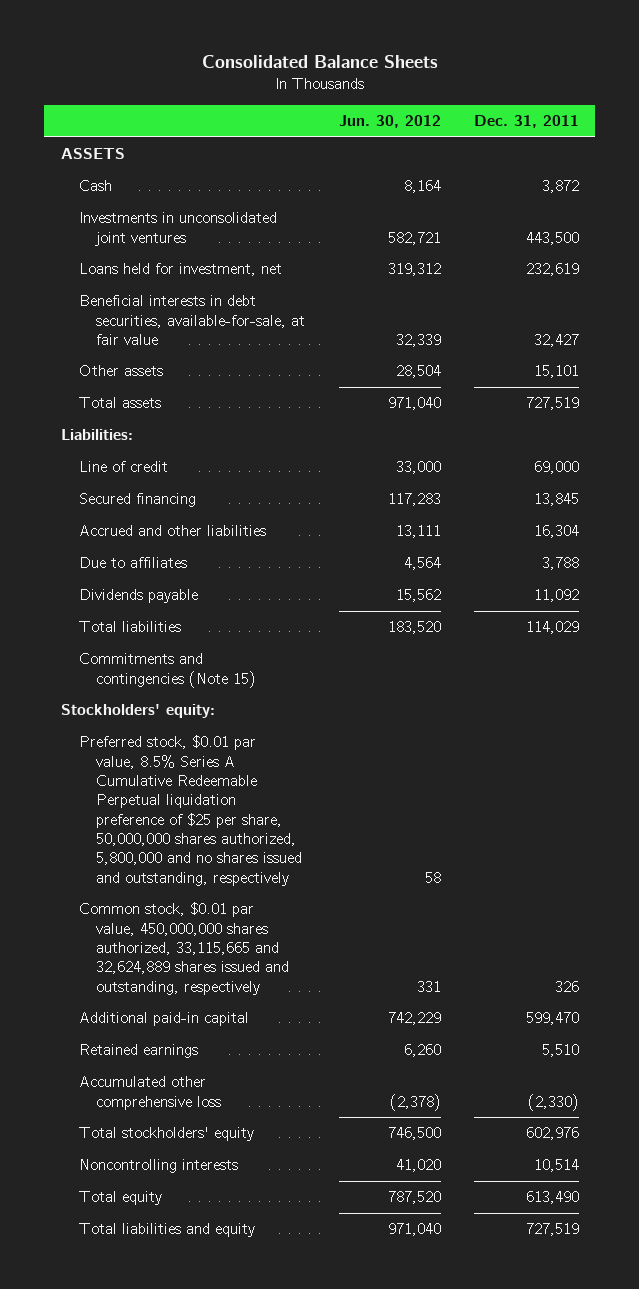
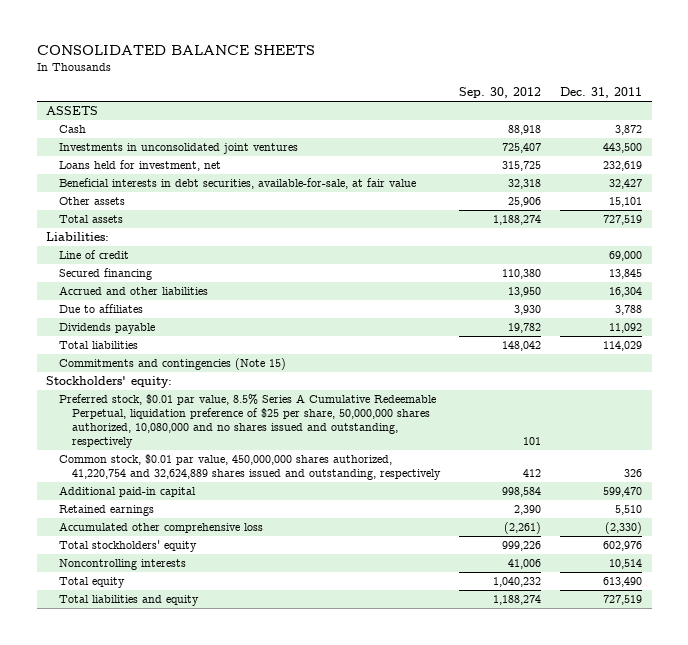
[201,55,438,69] Consolidated Balance Sheets -> [36,45,315,56] CONSOLIDATED BALANCE SHEETS
[338,115,441,129] Jun. 30, 2012 -> none
none -> [459,87,542,99] Sep. 30, 2012
[78,735,303,886] Preferred stock, $0.01 par value, 8.5% Series A Cumulative Redeemable Perpetual liquidation preference of $25 per share, 50,000,000 shares authorized, 5,800,000 and no shares issued and outstanding, respectively -> [59,394,437,449] Preferred stock, $0.01 par value, 8.5% Series A Cumulative Redeemable Perpetual, liquidation preference of $25 per share, 50,000,000 shares authorized, 10,080,000 and no shares issued and outstanding, respectively
[78,902,290,995] Common stock, $0.01 par value, 450,000,000 shares authorized, 33,115,665 and 32,624,889 shares issued and outstanding, respectively -> [59,454,442,481] Common stock, $0.01 par value, 450,000,000 shares authorized, 41,220,754 and 32,624,889 shares issued and outstanding, respectively

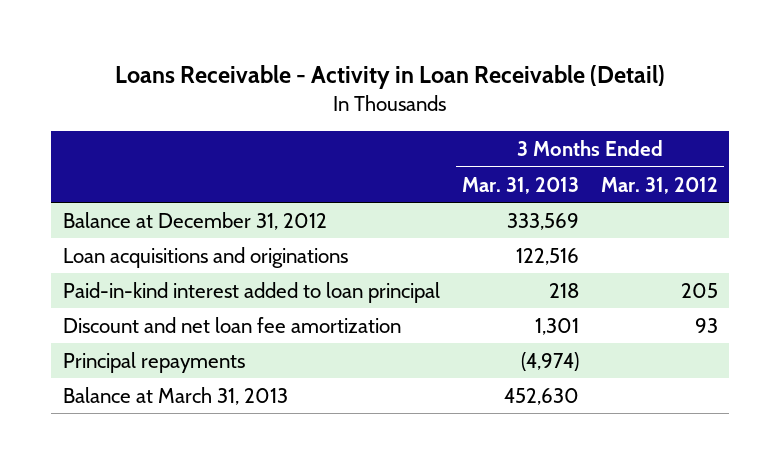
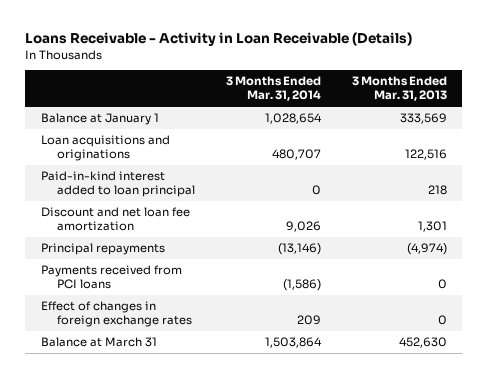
[115,65,666,90] Loans Receivable - Activity in Loan Receivable (Detail) -> [24,31,412,46] Loans Receivable - Activity in Loan Receivable (Details)
[601,176,719,194] Mar. 31, 2012 -> none
none -> [225,76,321,102] 3 Months Ended Mar. 31, 2014
[62,211,327,230] Balance at December 31, 2012 -> [40,113,159,126] Balance at January 1
none -> [40,265,182,290] Payments received from PCI loans
none -> [40,301,192,328] Effect of changes in foreign exchange rates
[62,386,288,405] Balance at March 31, 2013 -> [40,337,157,348] Balance at March 31

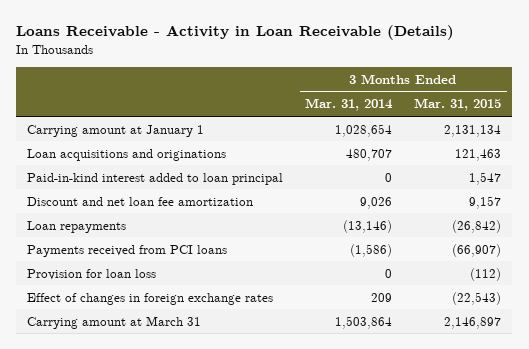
[351,76,447,102] 3 Months Ended Mar. 31, 2013 -> none
none -> [414,98,502,112] Mar. 31, 2015
[40,113,159,126] Balance at January 1 -> [27,124,205,137] Carrying amount at January 1
[40,243,165,256] Principal repayments -> [27,220,127,233] Loan repayments
none -> [27,268,157,280] Provision for loan loss
[40,337,157,348] Balance at March 31 -> [27,315,202,329] Carrying amount at March 31

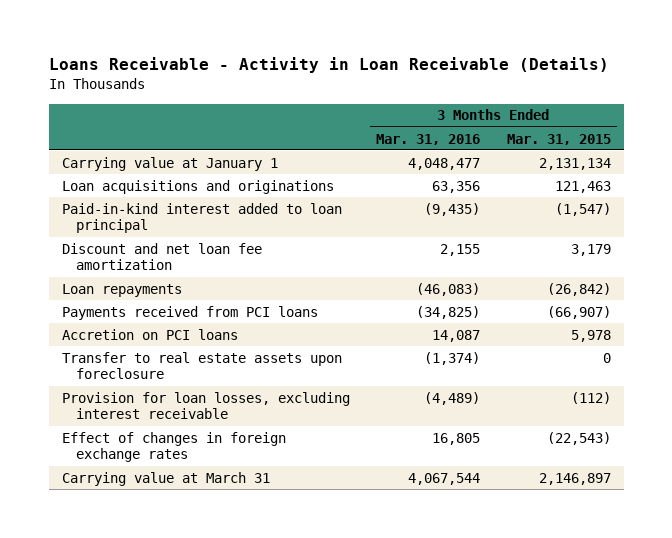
[305,98,394,112] Mar. 31, 2014 -> none
none -> [376,133,481,145] Mar. 31, 2016
[27,124,205,137] Carrying amount at January 1 -> [61,156,278,171] Carrying value at January 1
[469,171,502,185] 1,547 -> [554,202,611,216] (1,547)
[469,195,502,209] 9,157 -> [570,243,611,256] 3,179
none -> [61,328,238,340] Accretion on PCI loans
none -> [61,351,342,380] Transfer to real estate assets upon foreclosure
[27,268,157,280] Provision for loan loss -> [61,391,350,420] Provision for loan losses, excluding interest receivable
[27,315,202,329] Carrying amount at March 31 -> [61,471,270,486] Carrying value at March 31

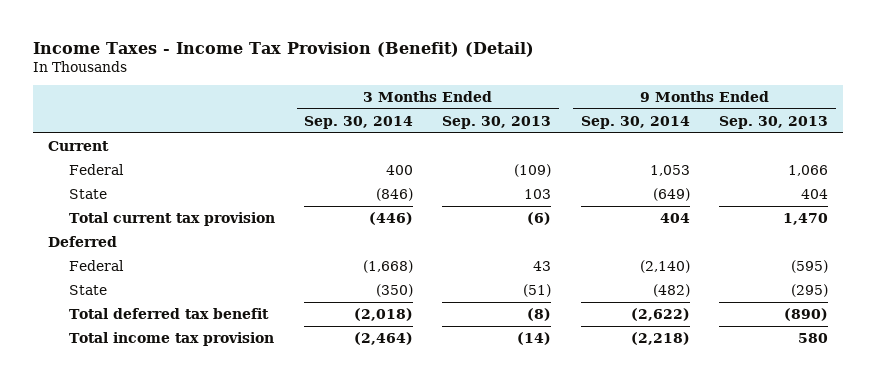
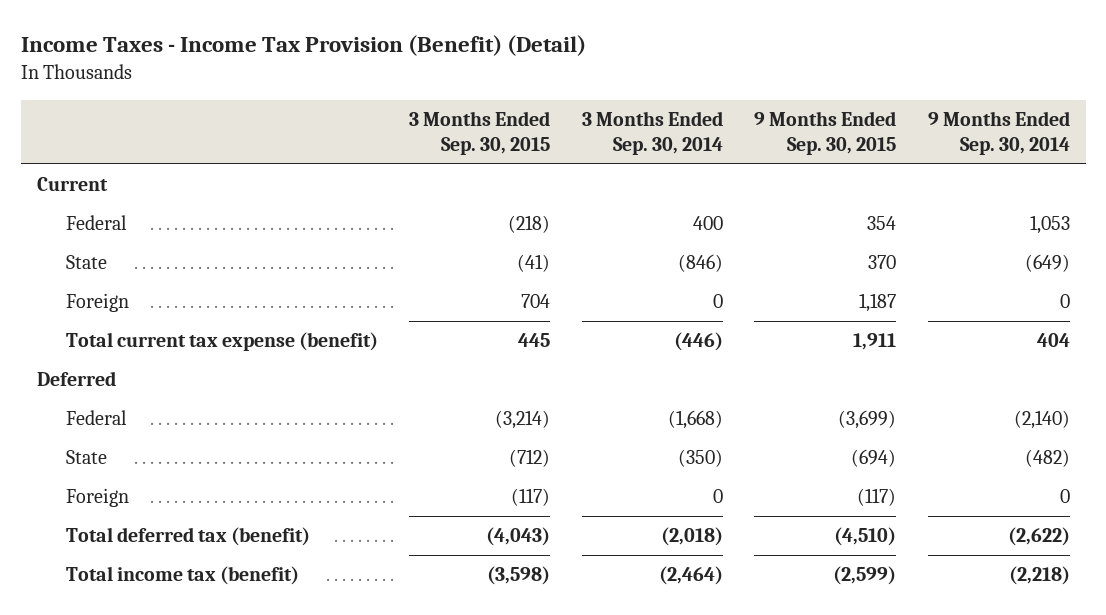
[442,115,552,129] Sep. 30, 2013 -> none
[719,115,829,129] Sep. 30, 2013 -> none
none -> [409,111,551,155] 3 Months Ended Sep. 30, 2015
none -> [754,111,897,155] 9 Months Ended Sep. 30, 2015
none -> [65,293,129,313] Foreign
[68,211,275,226] Total current tax provision -> [65,332,378,352] Total current tax expense (benefit)
none -> [65,488,129,508] Foreign
[68,307,269,319] Total deferred tax benefit -> [65,527,310,547] Total deferred tax (benefit)
[68,331,274,346] Total income tax provision -> [65,566,299,586] Total income tax (benefit)

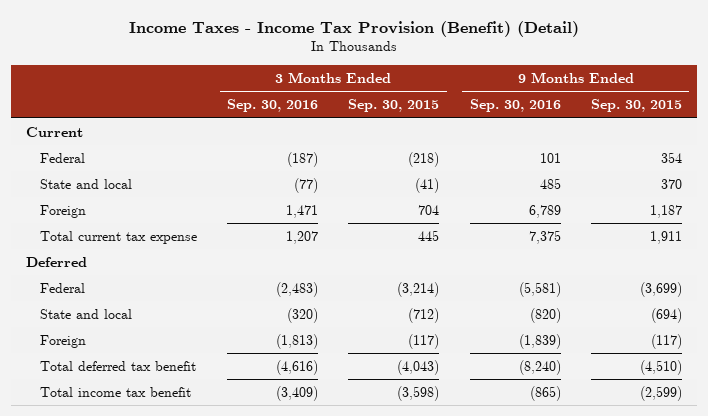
[581,111,723,155] 3 Months Ended Sep. 30, 2014 -> none
[927,111,1070,155] 9 Months Ended Sep. 30, 2014 -> none
none -> [227,99,319,113] Sep. 30, 2016
none -> [469,99,561,113] Sep. 30, 2016
[65,255,107,270] State -> [39,178,132,189] State and local
[65,332,378,352] Total current tax expense (benefit) -> [39,230,197,244] Total current tax expense
[65,450,107,465] State -> [39,308,132,319] State and local
[65,527,310,547] Total deferred tax (benefit) -> [39,360,196,371] Total deferred tax benefit
[65,566,299,586] Total income tax (benefit) -> [39,386,191,397] Total income tax benefit

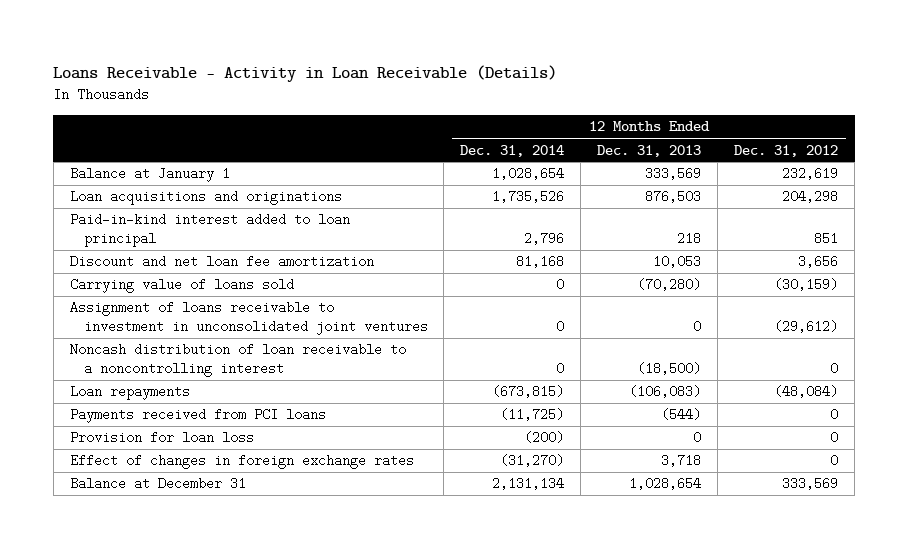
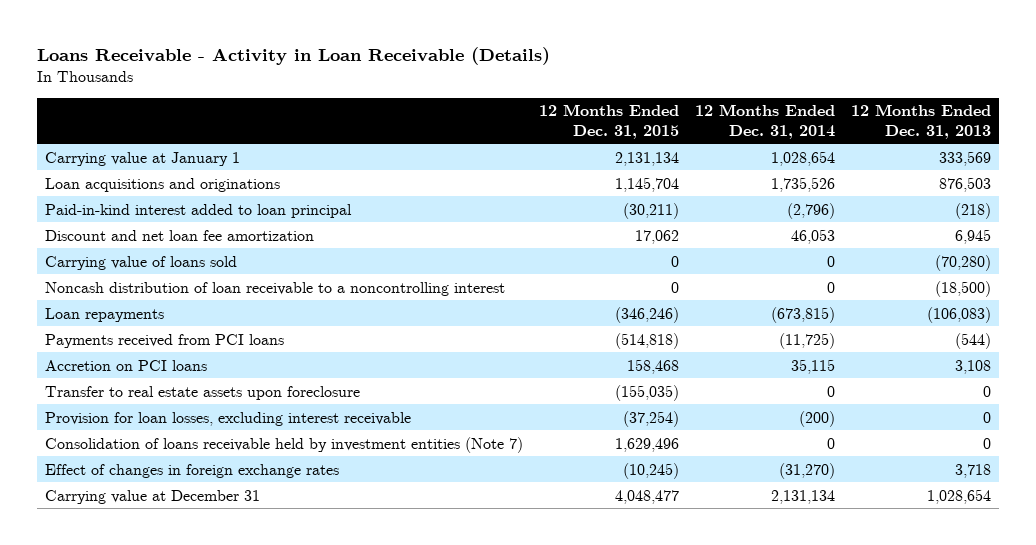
[734,144,839,157] Dec. 31, 2012 -> none
none -> [538,104,679,139] 12 Months Ended Dec. 31, 2015
[69,167,230,183] Balance at January 1 -> [44,151,240,166] Carrying value at January 1
[524,232,565,246] 2,796 -> [787,202,836,219] (2,796)
[677,232,702,246] 218 -> [955,202,992,219] (218)
[516,255,565,269] 81,168 -> [791,228,836,244] 46,053
[653,255,702,269] 10,053 -> [955,228,992,244] 6,945
[69,301,428,336] Assignment of loans receivable to investment in unconsolidated joint ventures -> none
none -> [44,359,207,371] Accretion on PCI loans
none -> [44,385,360,400] Transfer to real estate assets upon foreclosure
[69,431,254,445] Provision for loan loss -> [44,411,411,426] Provision for loan losses, excluding interest receivable
none -> [44,436,523,453] Consolidation of loans receivable held by investment entities (Note 7)
[69,477,246,491] Balance at December 31 -> [44,489,260,504] Carrying value at December 31

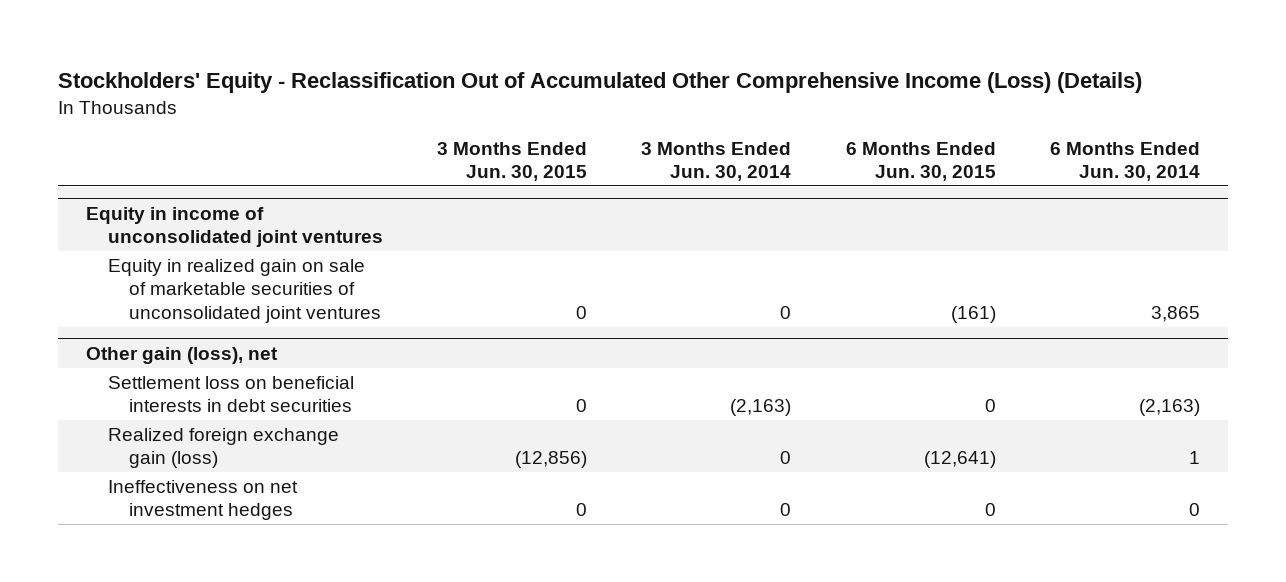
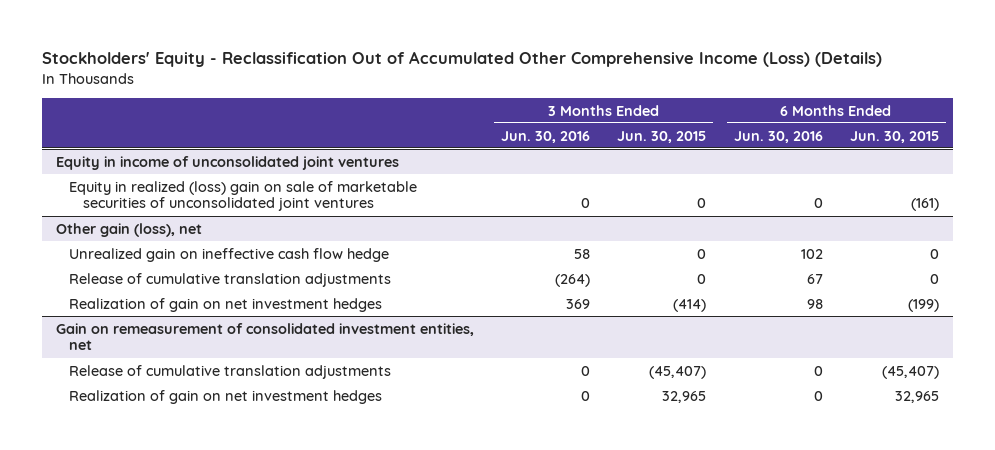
[641,141,792,181] 3 Months Ended Jun. 30, 2014 -> none
[1050,141,1201,181] 6 Months Ended Jun. 30, 2014 -> none
none -> [501,130,591,143] Jun. 30, 2016
none -> [733,130,823,143] Jun. 30, 2016
[107,259,382,323] Equity in realized gain on sale of marketable securities of unconsolidated joint ventures -> [69,180,418,212] Equity in realized (loss) gain on sale of marketable securities of unconsolidated joint ventures
[107,376,354,413] Settlement loss on beneficial interests in debt securities -> none
[107,428,339,469] Realized foreign exchange gain (loss) -> none
[107,480,298,521] Ineffectiveness on net investment hedges -> [69,247,390,262] Unrealized gain on ineffective cash flow hedge
none -> [69,272,392,287] Release of cumulative translation adjustments
none -> [69,297,383,312] Realization of gain on net investment hedges
none -> [55,322,474,351] Gain on remeasurement of consolidated investment entities, net
none -> [69,364,392,379] Release of cumulative translation adjustments
none -> [69,389,383,404] Realization of gain on net investment hedges

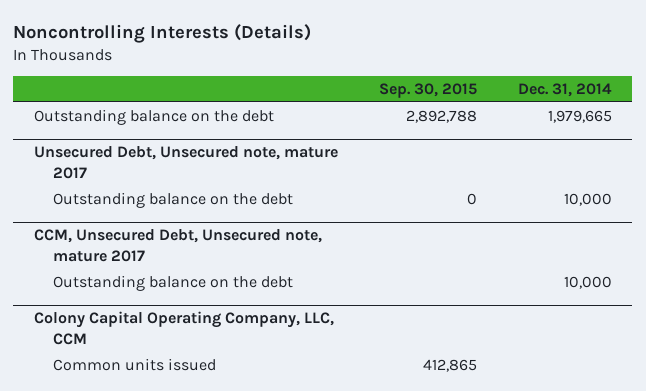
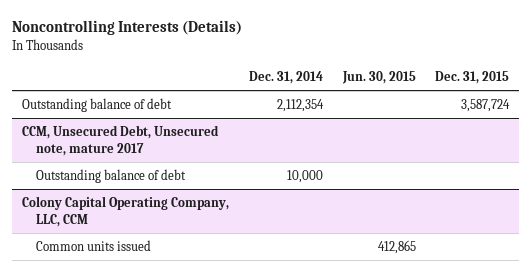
[378,83,477,99] Sep. 30, 2015 -> none
none -> [341,71,416,85] Jun. 30, 2015
none -> [435,71,510,85] Dec. 31, 2015
[33,146,338,179] Unsecured Debt, Unsecured note, mature 2017 -> none
[52,192,293,209] Outstanding balance on the debt -> none
[33,109,274,126] Outstanding balance on the debt -> [21,98,172,113] Outstanding balance of debt
[547,110,612,124] 1,979,665 -> [276,99,324,113] 2,112,354
[52,275,293,292] Outstanding balance on the debt -> [35,169,186,184] Outstanding balance of debt

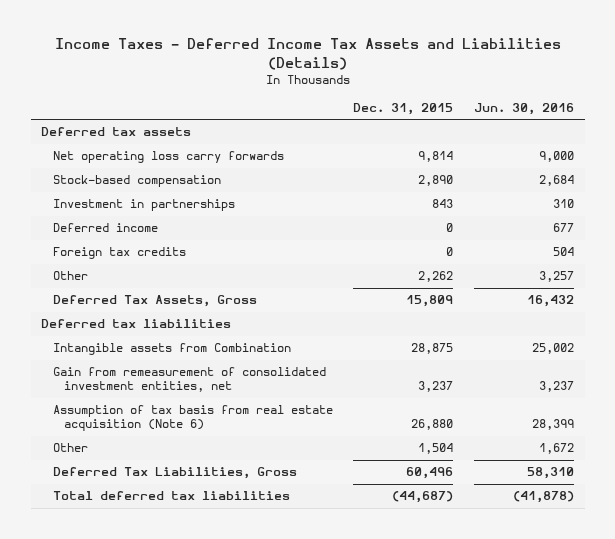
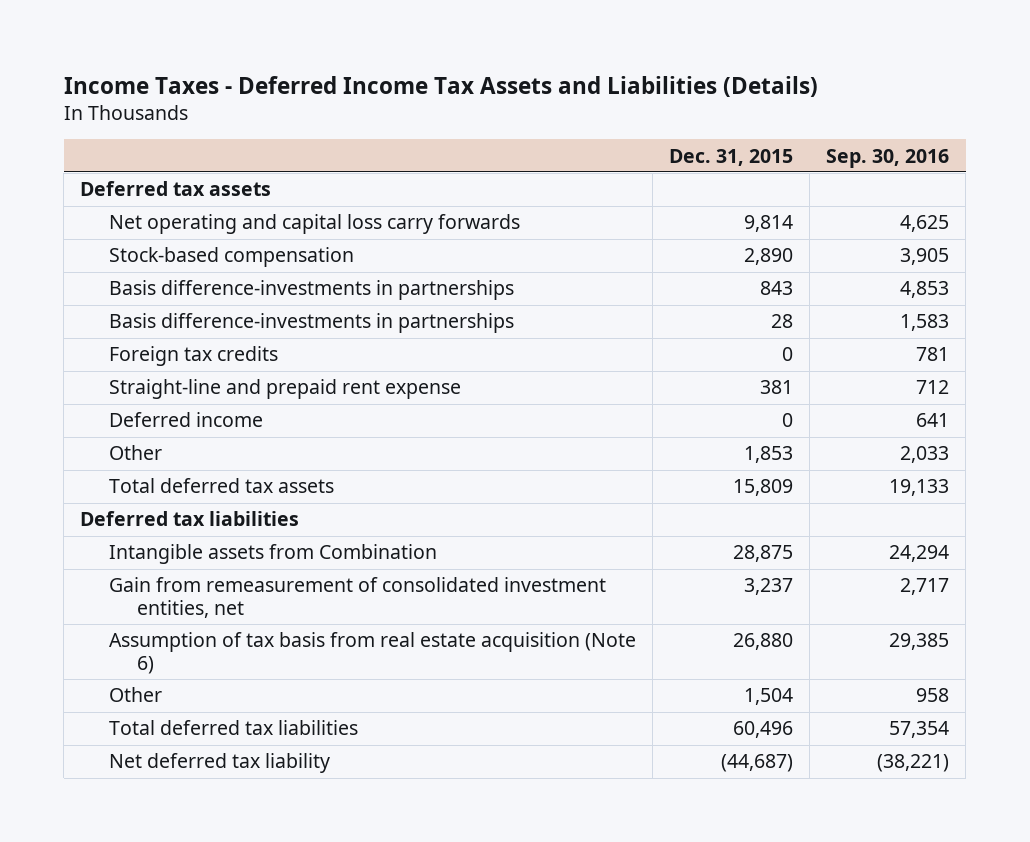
[474,102,575,115] Jun. 30, 2016 -> none
none -> [826,148,950,168] Sep. 30, 2016
[52,151,284,164] Net operating loss carry forwards -> [108,214,520,235] Net operating and capital loss carry forwards
none -> [108,280,514,301] Basis difference-investments in partnerships
[52,199,235,212] Investment in partnerships -> [108,313,514,334] Basis difference-investments in partnerships
[432,199,454,209] 843 -> [771,314,794,329] 28
none -> [108,379,461,400] Straight-line and prepaid rent expense
[52,223,158,233] Deferred income -> [108,412,263,428] Deferred income
[418,271,454,283] 2,262 -> [744,446,794,464] 1,853
[52,295,257,308] Deferred Tax Assets, Gross -> [108,478,334,494] Total deferred tax assets
[52,467,297,480] Deferred Tax Liabilities, Gross -> [108,720,358,736] Total deferred tax liabilities
[52,491,290,501] Total deferred tax liabilities -> [108,753,330,774] Net deferred tax liability

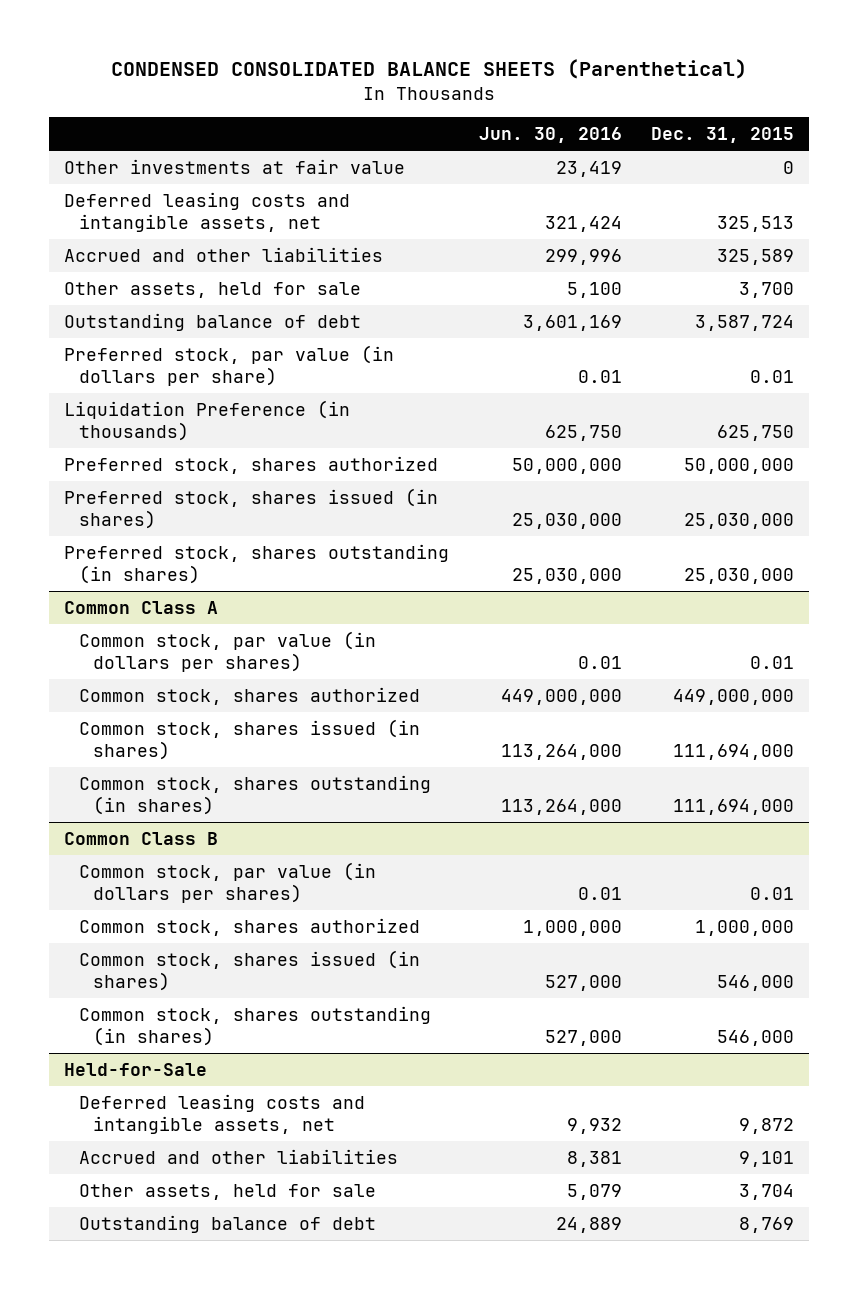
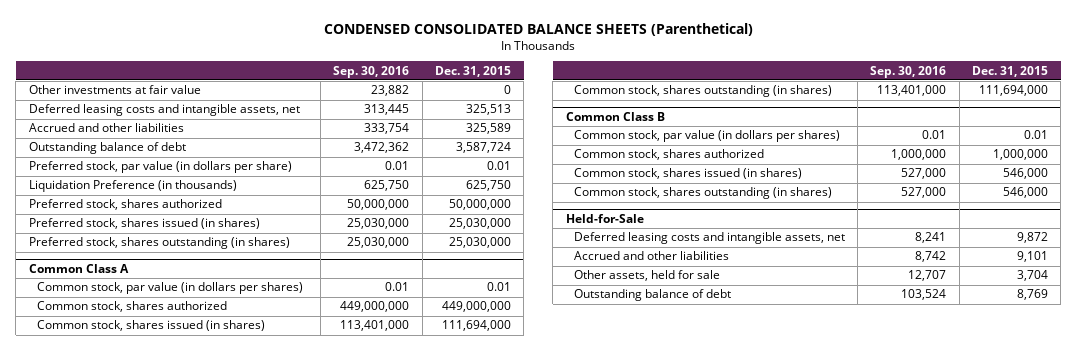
[478,126,622,143] Jun. 30, 2016 -> none
none -> [333,65,410,78] Sep. 30, 2016
[64,281,362,298] Other assets, held for sale -> none

